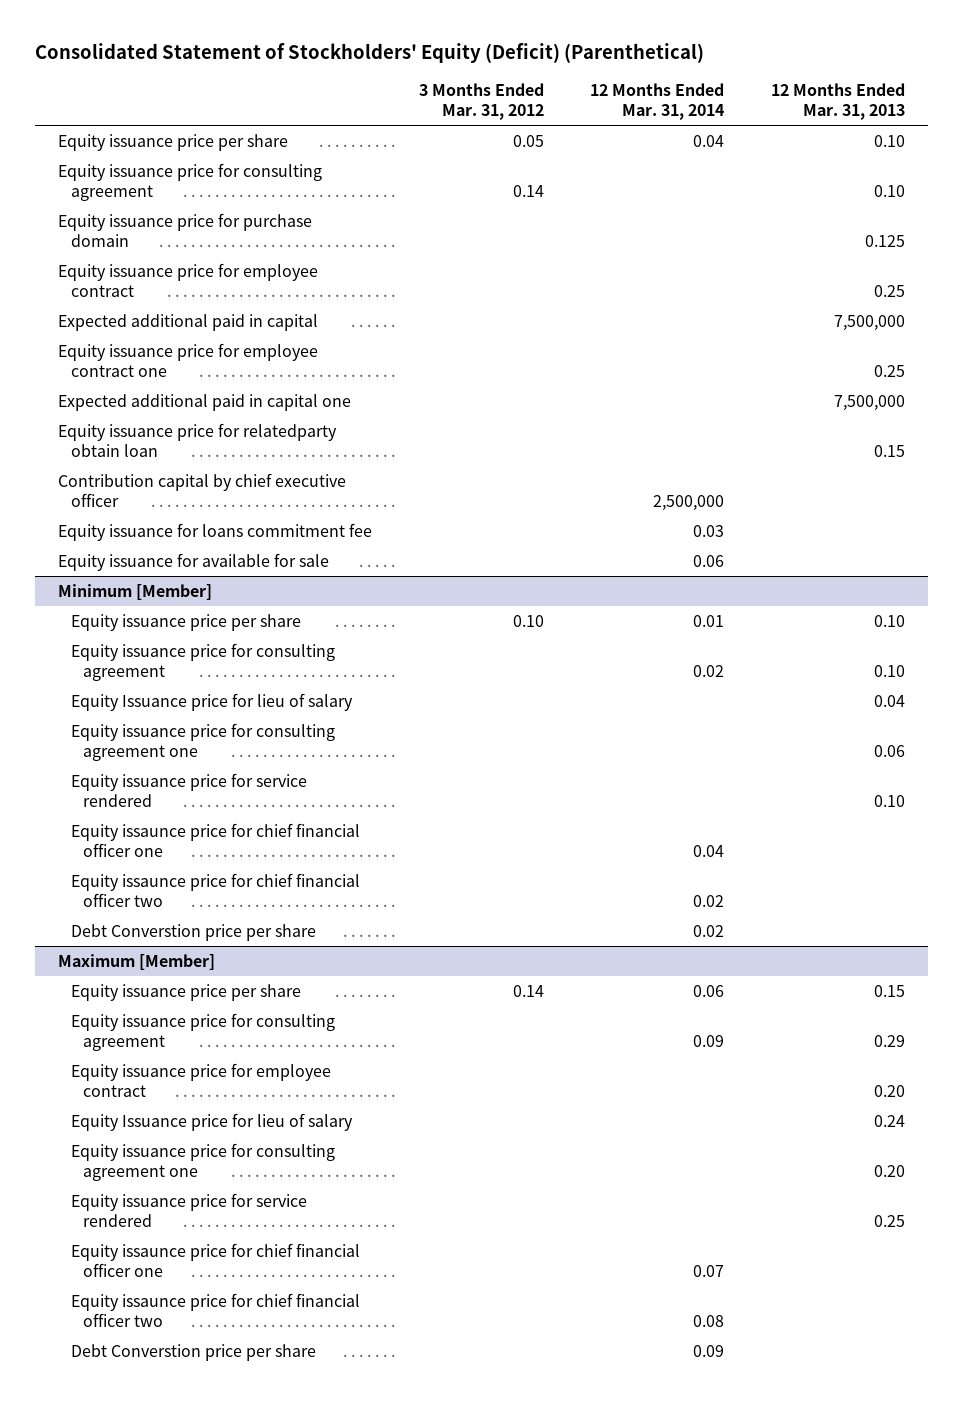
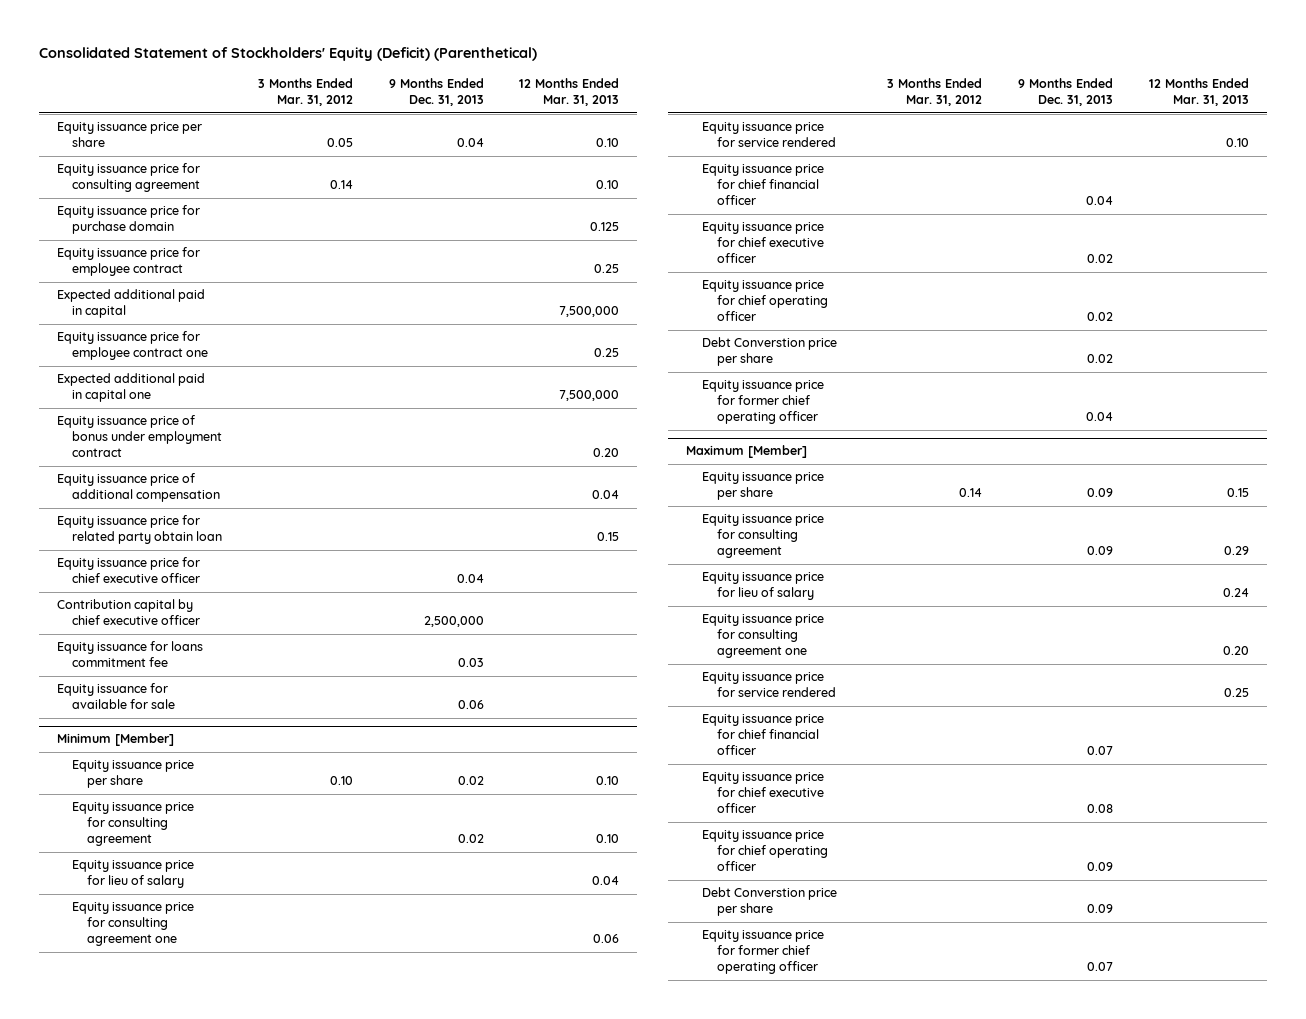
[590,83,725,120] 12 Months Ended Mar. 31, 2014 -> none
none -> [388,78,484,107] 9 Months Ended Dec. 31, 2013
none -> [56,415,222,458] Equity issuance price of bonus under employment contract
none -> [56,473,220,503] Equity issuance price of additional compensation
[57,422,337,457] Equity issuance price for relatedparty obtain loan -> [56,515,222,545] Equity issuance price for related party obtain loan
none -> [56,557,200,584] Equity issuance price for chief executive officer
[70,692,353,711] Equity Issuance price for lieu of salary -> [71,860,194,889] Equity issuance price for lieu of salary
[70,822,360,857] Equity issaunce price for chief financial officer one -> [701,164,824,206] Equity issuance price for chief financial officer
[70,872,360,907] Equity issaunce price for chief financial officer two -> [701,222,824,264] Equity issuance price for chief executive officer
none -> [701,280,828,322] Equity issuance price for chief operating officer
none -> [701,380,824,425] Equity issuance price for former chief operating officer
[70,1062,331,1097] Equity issuance price for employee contract -> none
[70,1112,353,1131] Equity Issuance price for lieu of salary -> [701,572,824,601] Equity issuance price for lieu of salary
[70,1242,360,1277] Equity issaunce price for chief financial officer one -> [701,714,824,756] Equity issuance price for chief financial officer
[70,1292,360,1327] Equity issaunce price for chief financial officer two -> [701,772,824,814] Equity issuance price for chief executive officer
none -> [701,830,828,872] Equity issuance price for chief operating officer
none -> [701,930,824,975] Equity issuance price for former chief operating officer

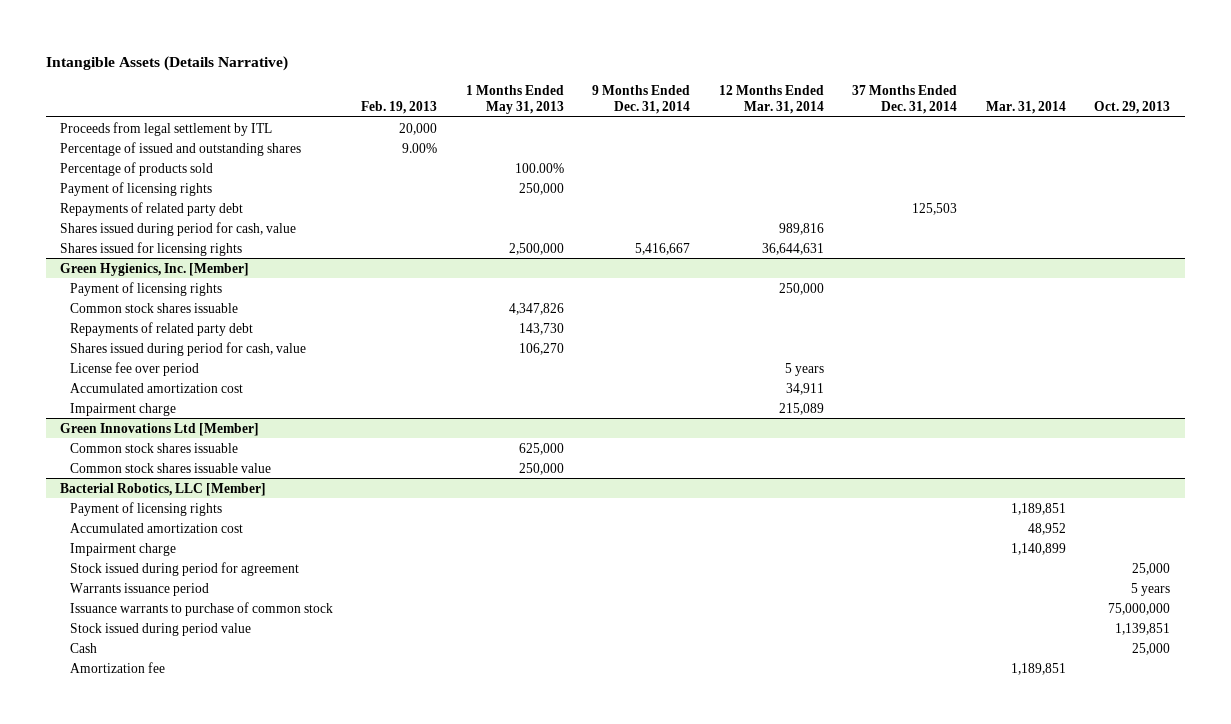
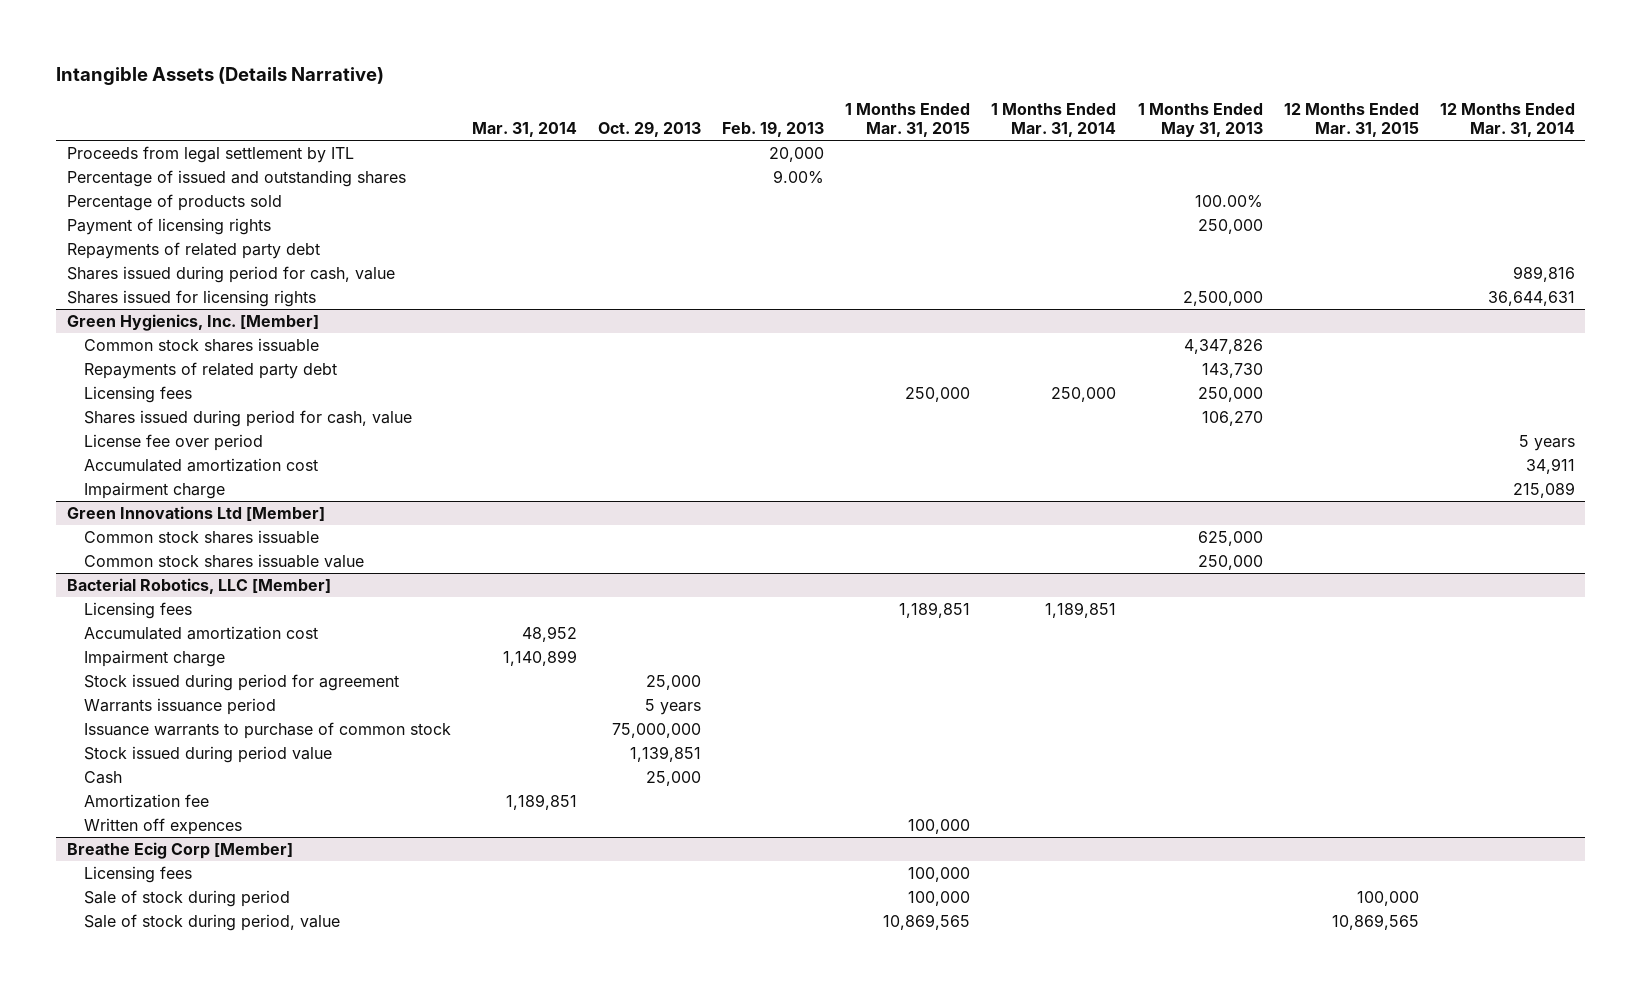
[592,84,691,114] 9 Months Ended Dec. 31, 2014 -> none
[852,84,958,114] 37 Months Ended Dec. 31, 2014 -> none
none -> [845,103,971,138] 1 Months Ended Mar. 31, 2015
none -> [991,103,1117,138] 1 Months Ended Mar. 31, 2014
none -> [1283,103,1419,138] 12 Months Ended Mar. 31, 2015
[69,281,222,296] Payment of licensing rights -> none
none -> [83,386,192,404] Licensing fees
[69,501,222,516] Payment of licensing rights -> none
none -> [83,602,192,620] Licensing fees
none -> [83,818,242,836] Written off expences
none -> [66,842,293,860] Breathe Ecig Corp [Member]
none -> [83,866,192,884] Licensing fees
none -> [83,890,290,908] Sale of stock during period
none -> [83,914,340,932] Sale of stock during period, value

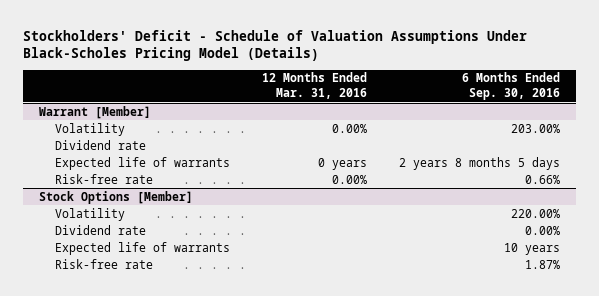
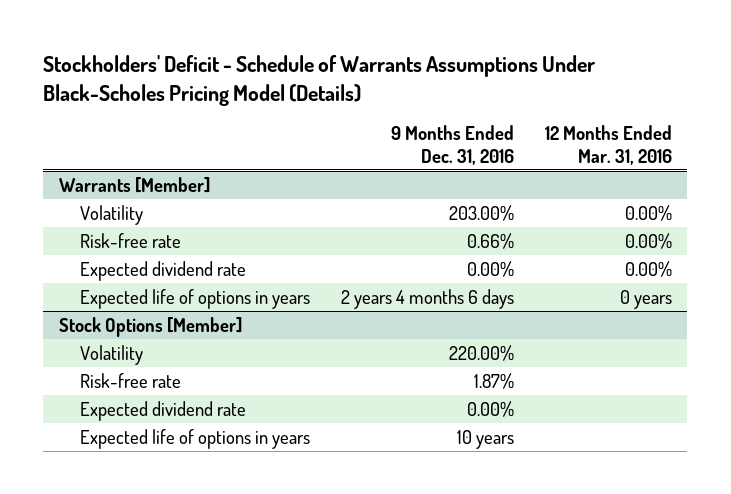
[23,29,528,62] Stockholders' Deficit - Schedule of Valuation Assumptions Under Black-Scholes Pricing Model (Details) -> [43,55,596,106] Stockholders' Deficit - Schedule of Warrants Assumptions Under Black-Scholes Pricing Model (Details)
[462,72,561,100] 6 Months Ended Sep. 30, 2016 -> none
none -> [390,125,514,165] 9 Months Ended Dec. 31, 2016
[39,105,152,119] Warrant [Member] -> [58,176,210,193] Warrants [Member]
[55,139,147,150] Dividend rate -> none
[55,156,231,170] Expected life of warrants -> none
none -> [79,260,246,281] Expected dividend rate
none -> [79,288,310,309] Expected life of options in years
[55,224,147,235] Dividend rate -> none
[55,241,231,255] Expected life of warrants -> none
none -> [79,400,246,421] Expected dividend rate
none -> [79,428,310,449] Expected life of options in years

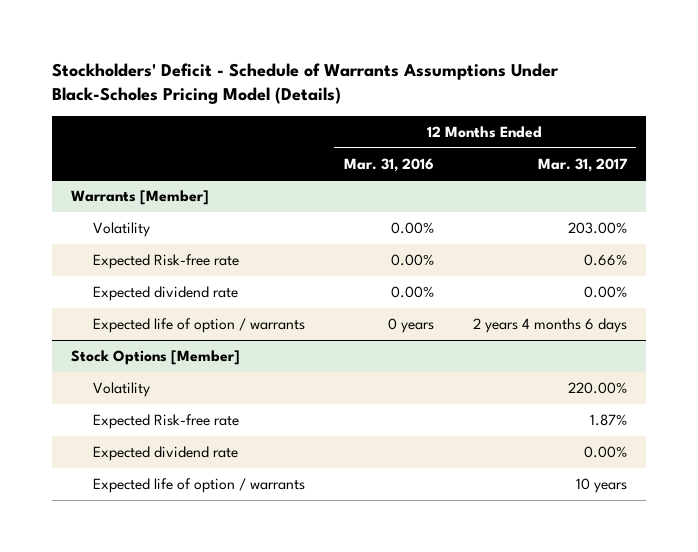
[390,125,514,165] 9 Months Ended Dec. 31, 2016 -> none
none -> [537,157,628,172] Mar. 31, 2017
[79,232,181,248] Risk-free rate -> [93,254,240,270] Expected Risk-free rate
[79,288,310,309] Expected life of options in years -> [93,318,306,334] Expected life of option / warrants
[79,372,181,388] Risk-free rate -> [93,414,240,430] Expected Risk-free rate
[79,428,310,449] Expected life of options in years -> [93,478,306,494] Expected life of option / warrants

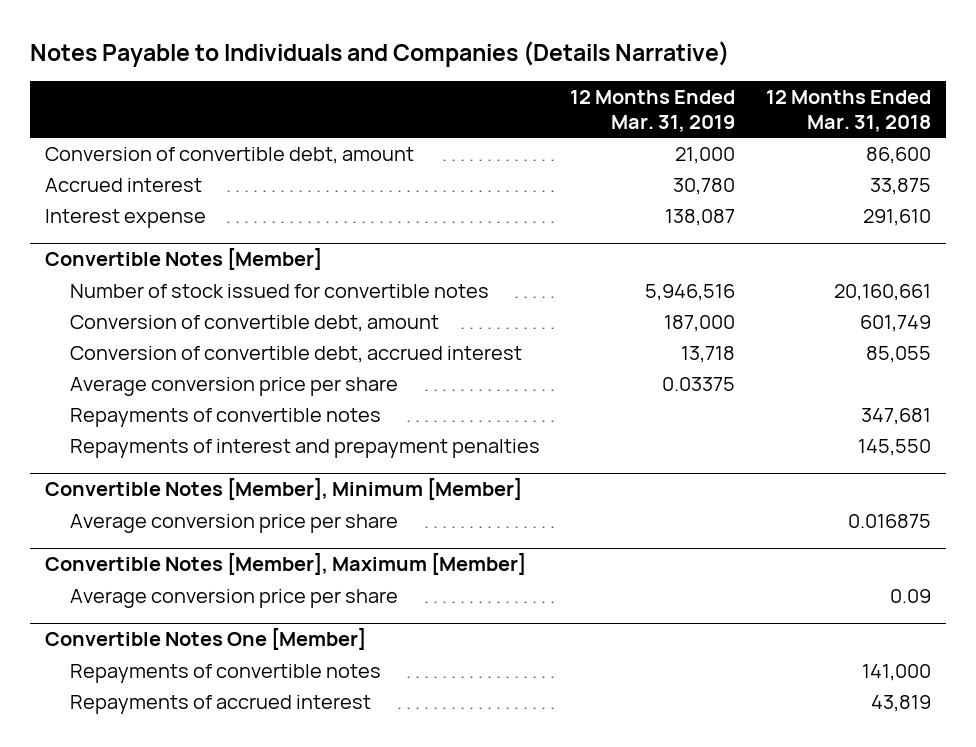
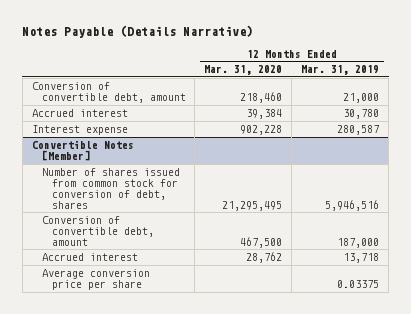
[29,40,729,67] Notes Payable to Individuals and Companies (Details Narrative) -> [22,25,254,39] Notes Payable (Details Narrative)
[766,90,932,132] 12 Months Ended Mar. 31, 2018 -> none
none -> [204,65,283,76] Mar. 31, 2020
[665,208,736,226] 138,087 -> [337,125,380,136] 280,587
[69,283,489,298] Number of stock issued for convertible notes -> [41,168,180,209] Number of shares issued from common stock for conversion of debt, shares
[69,345,522,363] Conversion of convertible debt, accrued interest -> [41,253,138,262] Accrued interest
[69,407,381,427] Repayments of convertible notes -> none
[69,438,540,458] Repayments of interest and prepayment penalties -> none
[45,478,523,501] Convertible Notes [Member], Minimum [Member] -> none
[69,513,398,533] Average conversion price per share -> none
[45,553,527,576] Convertible Notes [Member], Maximum [Member] -> none
[69,588,398,608] Average conversion price per share -> none
[45,628,367,651] Convertible Notes One [Member] -> none
[69,663,381,683] Repayments of convertible notes -> none
[69,694,371,714] Repayments of accrued interest -> none

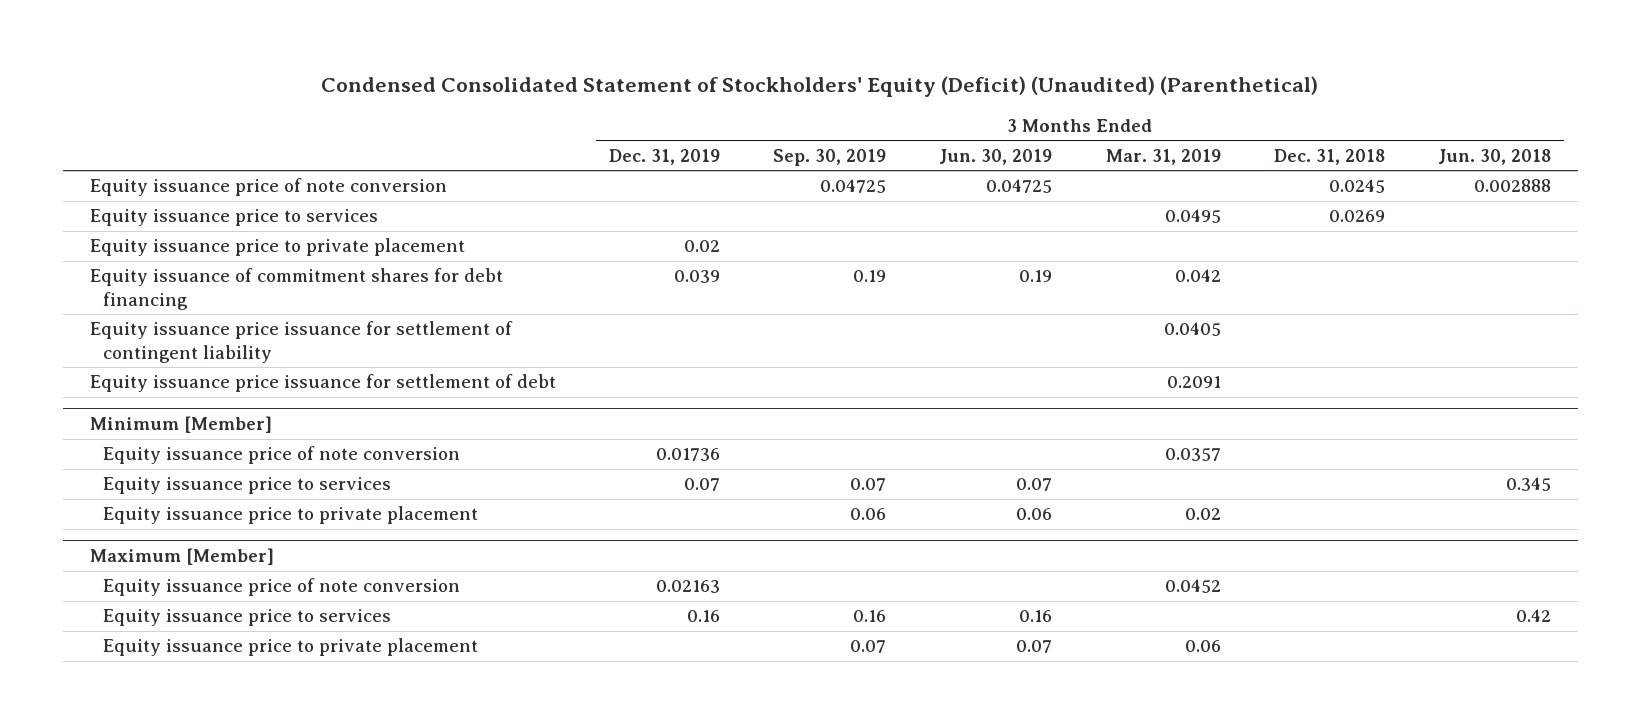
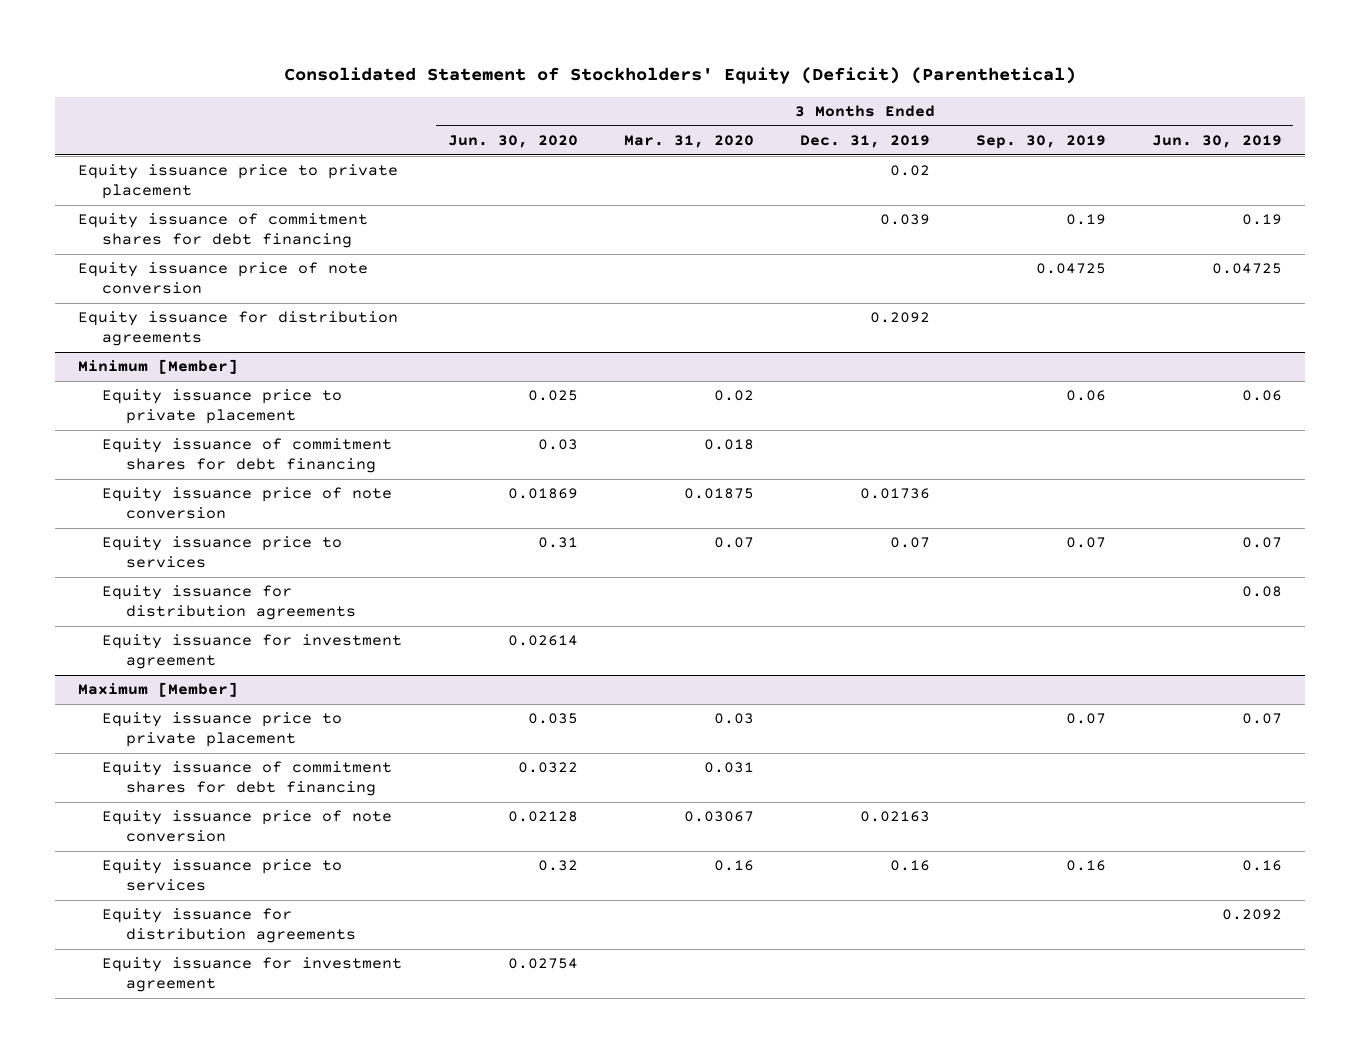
[321,76,1319,98] Condensed Consolidated Statement of Stockholders' Equity (Deficit) (Unaudited) (Parenthetical) -> [283,67,1076,85] Consolidated Statement of Stockholders' Equity (Deficit) (Parenthetical)
[1105,148,1221,165] Mar. 31, 2019 -> none
[1273,148,1385,165] Dec. 31, 2018 -> none
[1437,148,1551,165] Jun. 30, 2018 -> none
none -> [447,135,578,149] Jun. 30, 2020
none -> [623,135,754,149] Mar. 31, 2020
[89,209,378,227] Equity issuance price to services -> none
[89,321,513,363] Equity issuance price issuance for settlement of contingent liability -> none
[89,374,556,393] Equity issuance price issuance for settlement of debt -> none
[89,178,447,197] Equity issuance price of note conversion -> [77,262,368,295] Equity issuance price of note conversion
none -> [77,311,398,347] Equity issuance for distribution agreements
[103,506,479,525] Equity issuance price to private placement -> [101,389,342,425] Equity issuance price to private placement
none -> [101,438,392,474] Equity issuance of commitment shares for debt financing
none -> [101,585,356,621] Equity issuance for distribution agreements
none -> [101,634,402,670] Equity issuance for investment agreement
[103,638,479,657] Equity issuance price to private placement -> [101,712,342,748] Equity issuance price to private placement
none -> [101,761,392,797] Equity issuance of commitment shares for debt financing
none -> [101,908,356,944] Equity issuance for distribution agreements
none -> [101,957,402,993] Equity issuance for investment agreement

